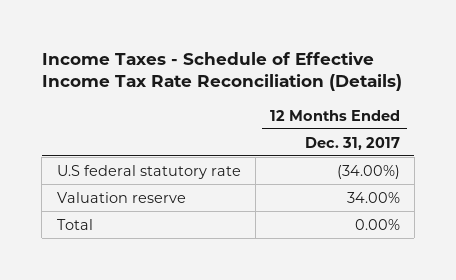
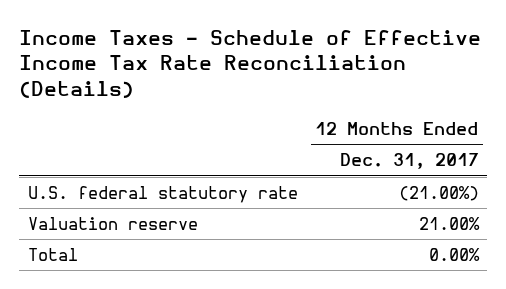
[56,164,241,179] U.S federal statutory rate -> [27,185,298,203] U.S. federal statutory rate
[336,164,400,179] (34.00%) -> [398,185,479,201] (21.00%)
[346,191,400,203] 34.00% -> [418,216,480,230] 21.00%

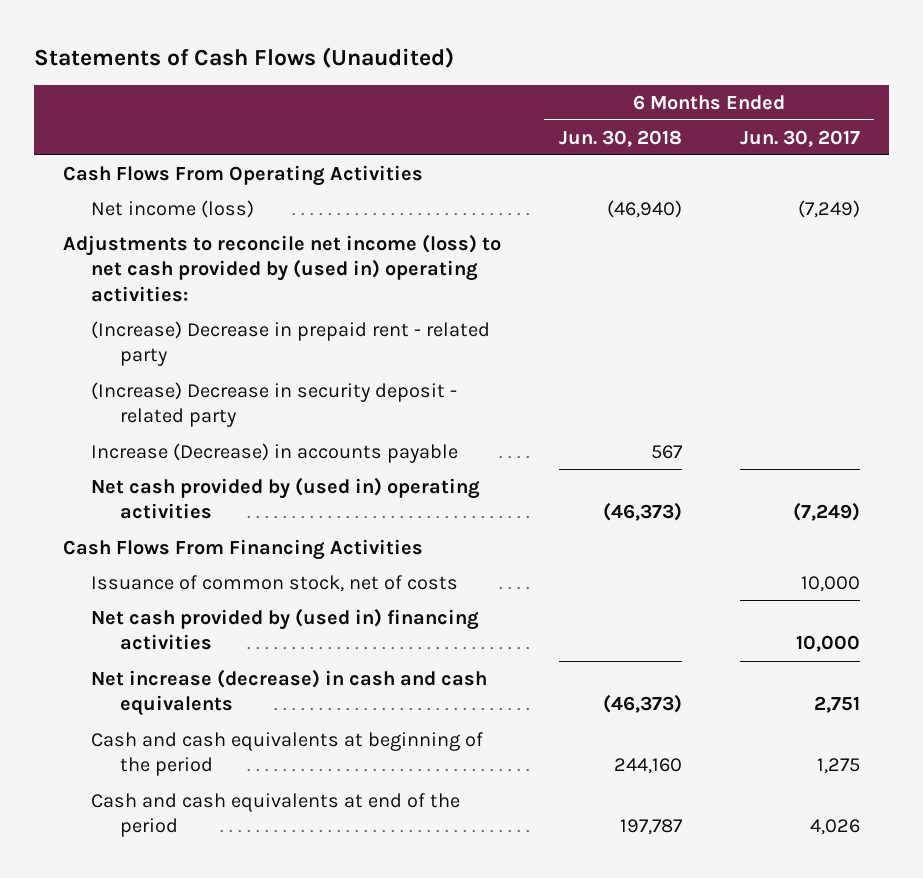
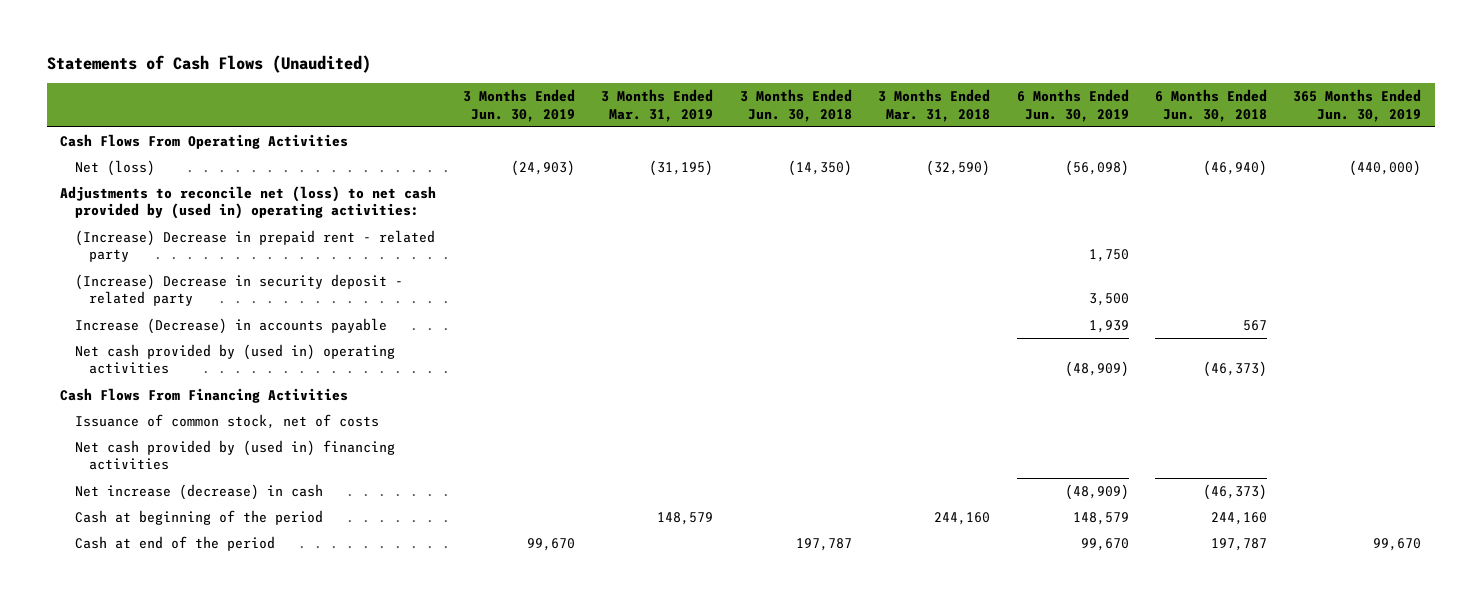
[739,129,860,147] Jun. 30, 2017 -> none
none -> [462,89,575,122] 3 Months Ended Jun. 30, 2019
none -> [601,89,714,122] 3 Months Ended Mar. 31, 2019
none -> [739,89,852,122] 3 Months Ended Jun. 30, 2018
none -> [878,89,991,122] 3 Months Ended Mar. 31, 2018
none -> [1016,89,1129,122] 6 Months Ended Jun. 30, 2019
none -> [1293,89,1422,122] 365 Months Ended Jun. 30, 2019
[91,199,255,218] Net income (loss) -> [74,160,155,177] Net (loss)
[63,233,502,303] Adjustments to reconcile net income (loss) to net cash provided by (used in) operating activities: -> [60,186,437,220] Adjustments to reconcile net (loss) to net cash provided by (used in) operating activities:
[91,668,488,717] Net increase (decrease) in cash and cash equivalents -> [74,484,323,501] Net increase (decrease) in cash
[91,731,484,777] Cash and cash equivalents at beginning of the period -> [74,510,323,526] Cash at beginning of the period
[91,792,461,838] Cash and cash equivalents at end of the period -> [74,536,275,552] Cash at end of the period

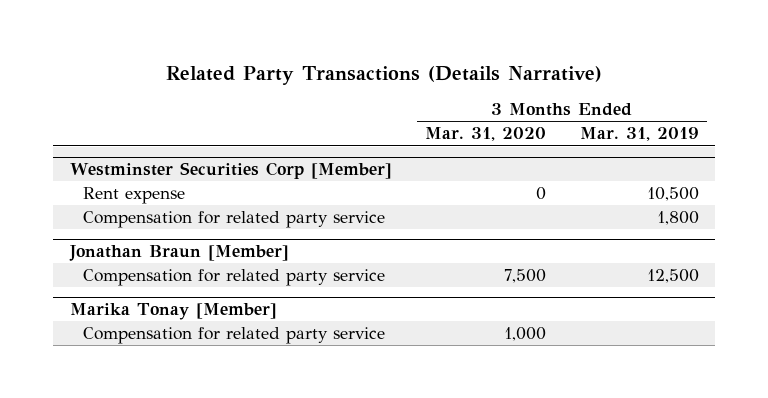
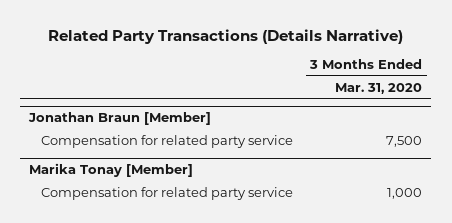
[579,127,699,142] Mar. 31, 2019 -> none
[69,162,392,180] Westminster Securities Corp [Member] -> none
[83,187,186,205] Rent expense -> none
[83,211,386,229] Compensation for related party service -> none

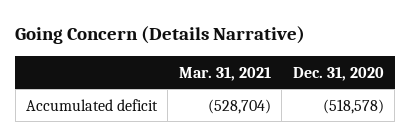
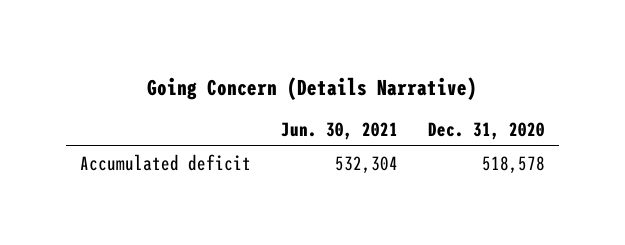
[178,66,271,81] Mar. 31, 2021 -> none
none -> [280,122,398,141] Jun. 30, 2021
[322,98,384,114] (518,578) -> [481,155,545,174] 518,578

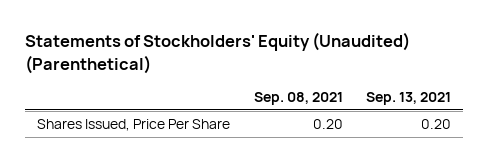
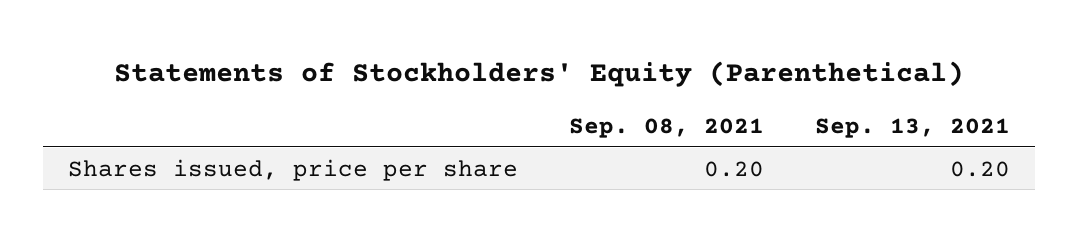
[25,32,411,74] Statements of Stockholders' Equity (Unaudited) (Parenthetical) -> [113,61,964,88] Statements of Stockholders' Equity (Parenthetical)
[37,119,231,132] Shares Issued, Price Per Share -> [68,158,519,181] Shares issued, price per share

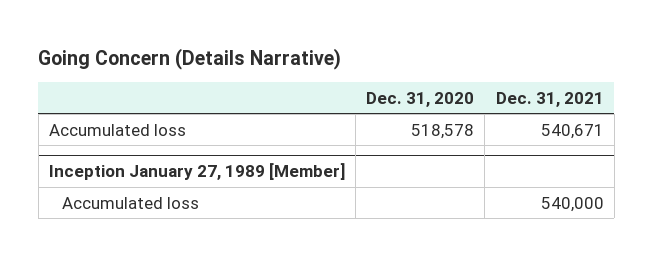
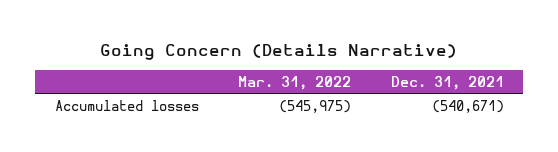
[366,91,475,107] Dec. 31, 2020 -> none
none -> [238,75,352,90] Mar. 31, 2022
[48,163,345,181] Inception January 27, 1989 [Member] -> none
[62,196,200,209] Accumulated loss -> none
[48,123,186,136] Accumulated loss -> [54,99,199,111] Accumulated losses
[540,123,604,139] 540,671 -> [431,99,504,113] (540,671)

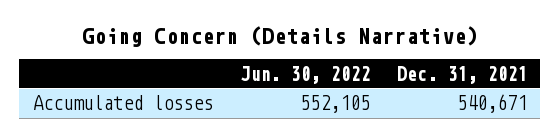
[238,75,352,90] Mar. 31, 2022 -> none
none -> [239,65,370,84] Jun. 30, 2022
[431,99,504,113] (540,671) -> [456,94,527,114] 540,671

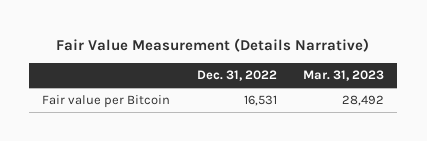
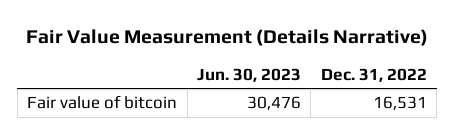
[303,70,385,82] Mar. 31, 2023 -> none
none -> [197,67,302,82] Jun. 30, 2023
[42,95,171,109] Fair value per Bitcoin -> [27,95,178,110] Fair value of bitcoin

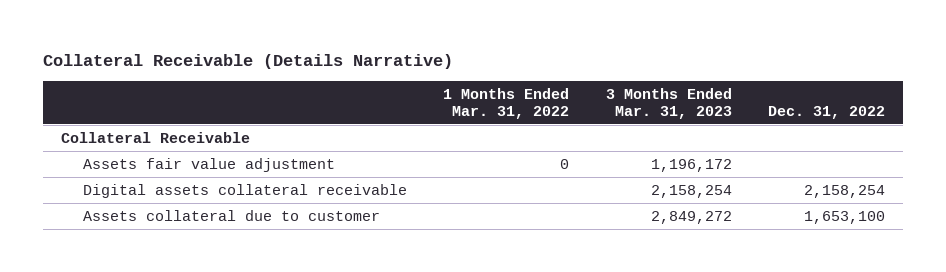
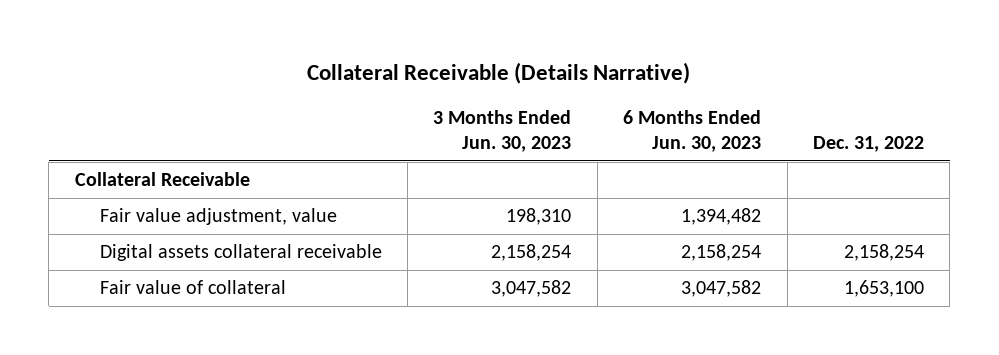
[443,87,570,119] 1 Months Ended Mar. 31, 2022 -> none
[605,87,732,119] 3 Months Ended Mar. 31, 2023 -> none
none -> [433,109,572,153] 3 Months Ended Jun. 30, 2023
none -> [623,109,762,153] 6 Months Ended Jun. 30, 2023
[83,157,336,172] Assets fair value adjustment -> [99,208,337,226] Fair value adjustment, value
[83,209,381,221] Assets collateral due to customer -> [99,280,286,295] Fair value of collateral

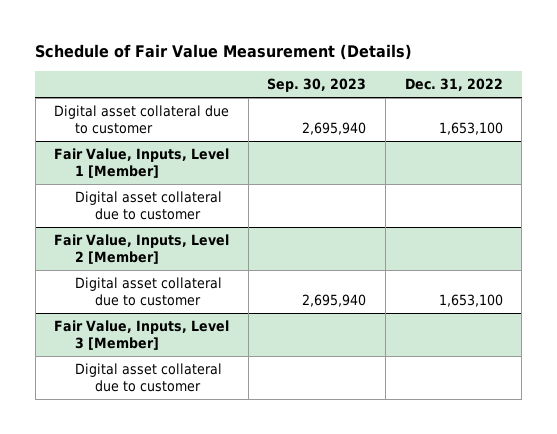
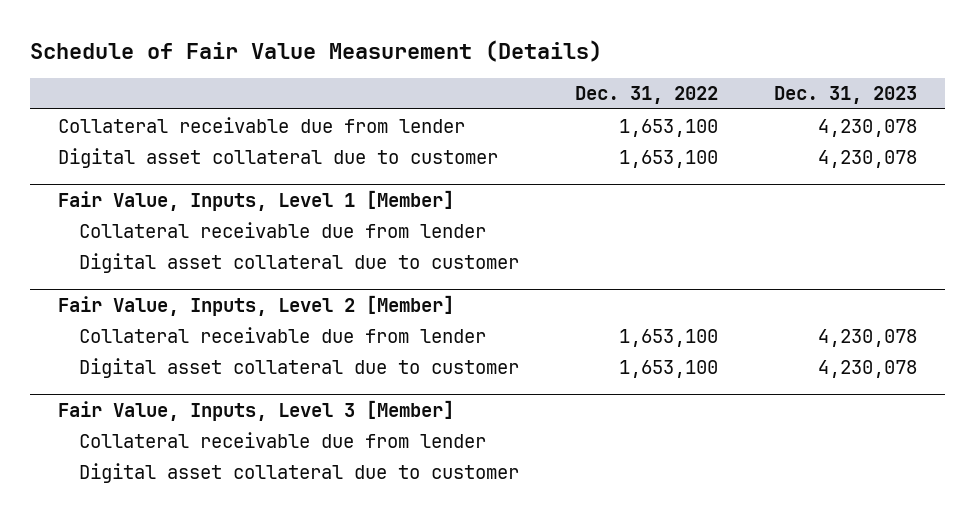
[267,78,367,93] Sep. 30, 2023 -> none
none -> [773,86,917,105] Dec. 31, 2023
none -> [57,116,465,133] Collateral receivable due from lender
none -> [78,221,486,238] Collateral receivable due from lender
none -> [78,326,486,343] Collateral receivable due from lender
none -> [78,431,486,448] Collateral receivable due from lender

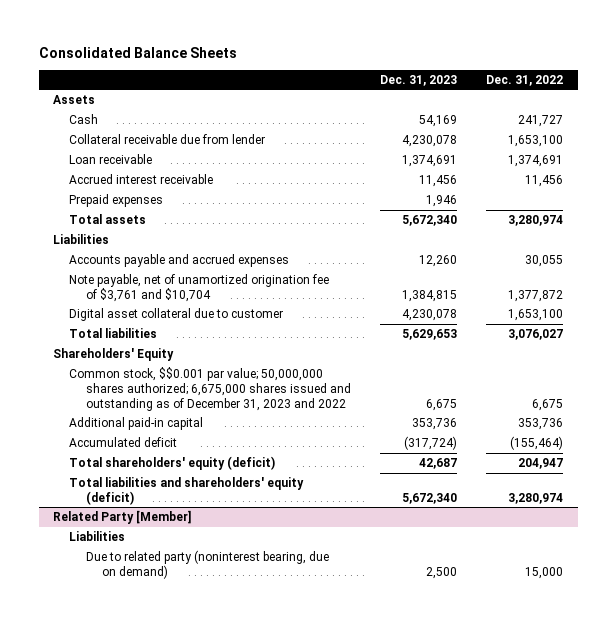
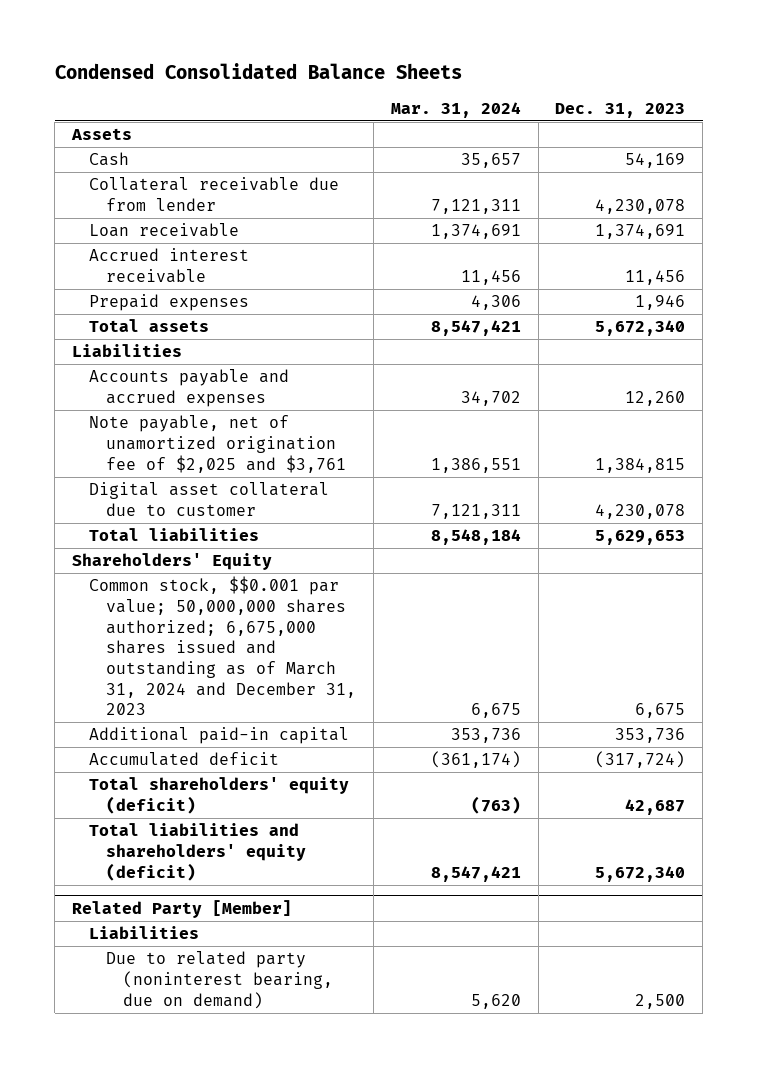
[38,46,237,58] Consolidated Balance Sheets -> [54,63,462,80] Condensed Consolidated Balance Sheets
[486,74,564,86] Dec. 31, 2022 -> none
none -> [390,101,521,118] Mar. 31, 2024
[69,274,330,302] Note payable, net of unamortized origination fee of $3,761 and $10,704 -> [88,415,347,473] Note payable, net of unamortized origination fee of $2,025 and $3,761
[69,367,351,411] Common stock, $$0.001 par value; 50,000,000 shares authorized; 6,675,000 shares issued and outstanding as of December 31, 2023 and 2022 -> [88,576,357,716] Common stock, $$0.001 par value; 50,000,000 shares authorized; 6,675,000 shares issued and outstanding as of March 31, 2024 and December 31, 2023

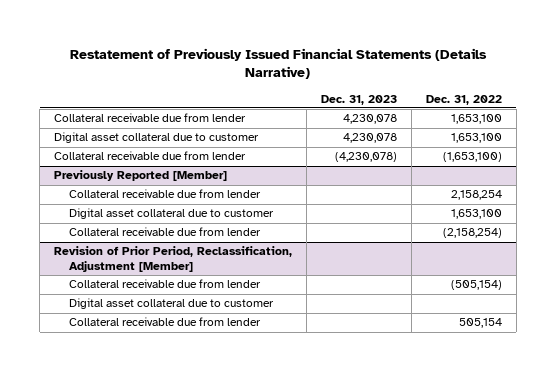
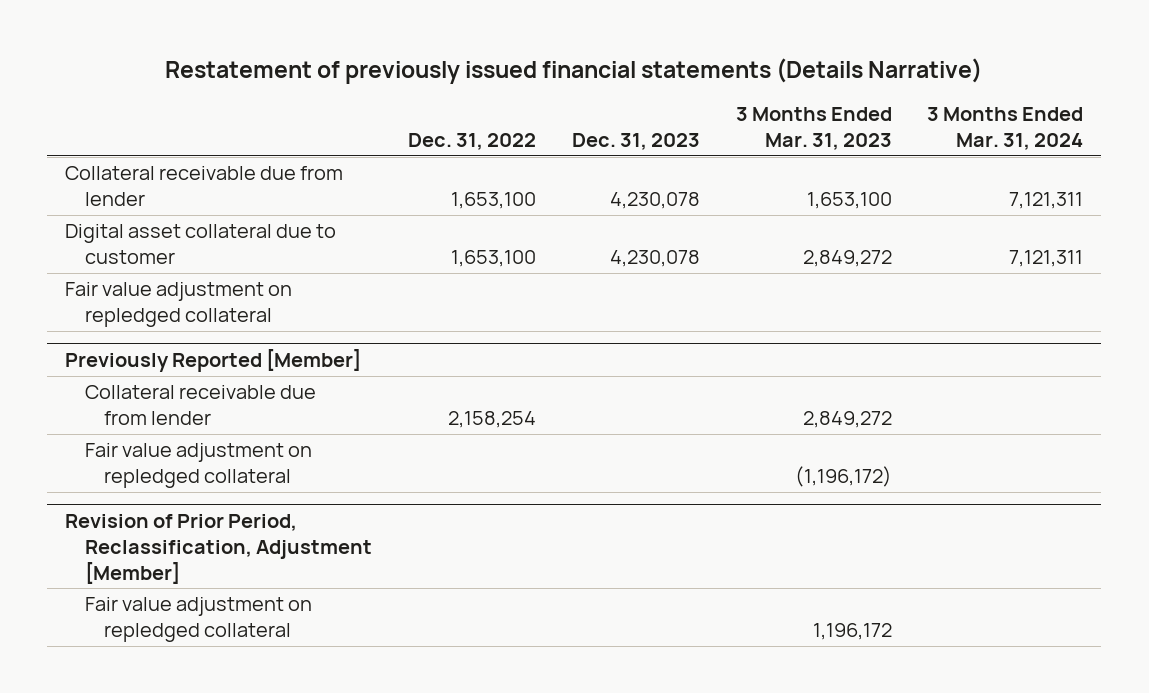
[70,47,488,80] Restatement of Previously Issued Financial Statements (Details Narrative) -> [165,58,983,85] Restatement of previously issued financial statements (Details Narrative)
none -> [735,107,892,150] 3 Months Ended Mar. 31, 2023
none -> [927,107,1084,150] 3 Months Ended Mar. 31, 2024
[54,151,247,161] Collateral receivable due from lender -> none
none -> [65,282,293,327] Fair value adjustment on repledged collateral
[69,208,275,220] Digital asset collateral due to customer -> none
[69,227,262,237] Collateral receivable due from lender -> none
none -> [84,443,312,488] Fair value adjustment on repledged collateral
[69,279,262,289] Collateral receivable due from lender -> none
[69,298,275,310] Digital asset collateral due to customer -> none
[69,317,262,327] Collateral receivable due from lender -> none
none -> [84,597,312,642] Fair value adjustment on repledged collateral

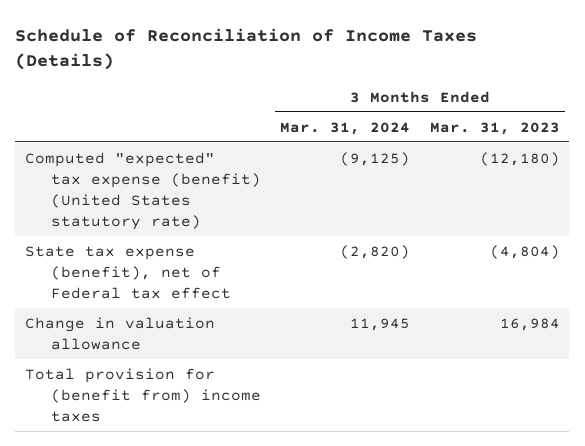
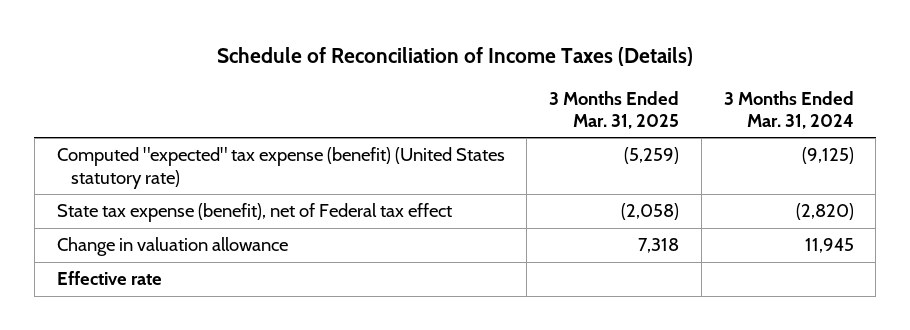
[429,121,560,135] Mar. 31, 2023 -> none
none -> [549,90,680,129] 3 Months Ended Mar. 31, 2025
[25,367,261,422] Total provision for (benefit from) income taxes -> [56,271,162,286] Effective rate

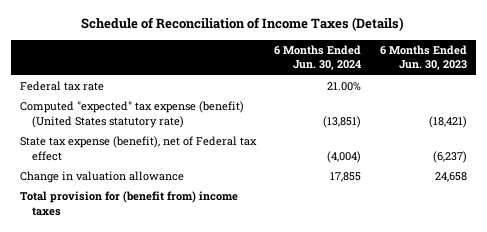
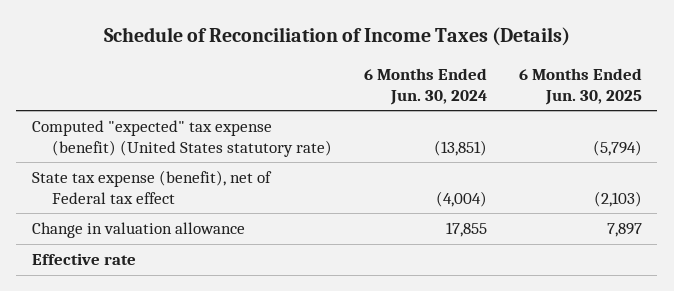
[379,44,467,71] 6 Months Ended Jun. 30, 2023 -> none
none -> [518,68,642,105] 6 Months Ended Jun. 30, 2025
[20,81,105,92] Federal tax rate -> none
[20,191,239,216] Total provision for (benefit from) income taxes -> [32,252,137,265] Effective rate

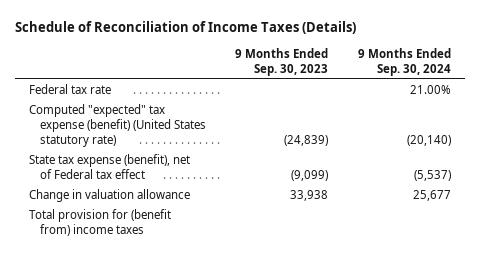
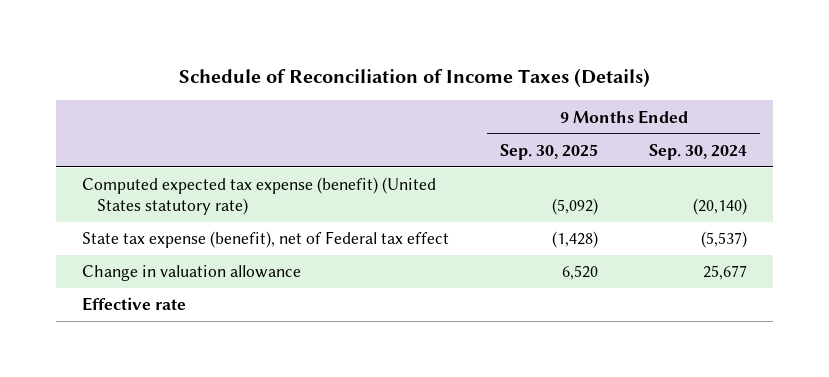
[235,48,329,76] 9 Months Ended Sep. 30, 2023 -> none
none -> [500,143,599,160] Sep. 30, 2025
[29,84,112,95] Federal tax rate -> none
[29,104,206,147] Computed "expected" tax expense (benefit) (United States statutory rate) -> [81,177,436,216] Computed expected tax expense (benefit) (United States statutory rate)
[29,209,172,237] Total provision for (benefit from) income taxes -> [81,297,186,312] Effective rate

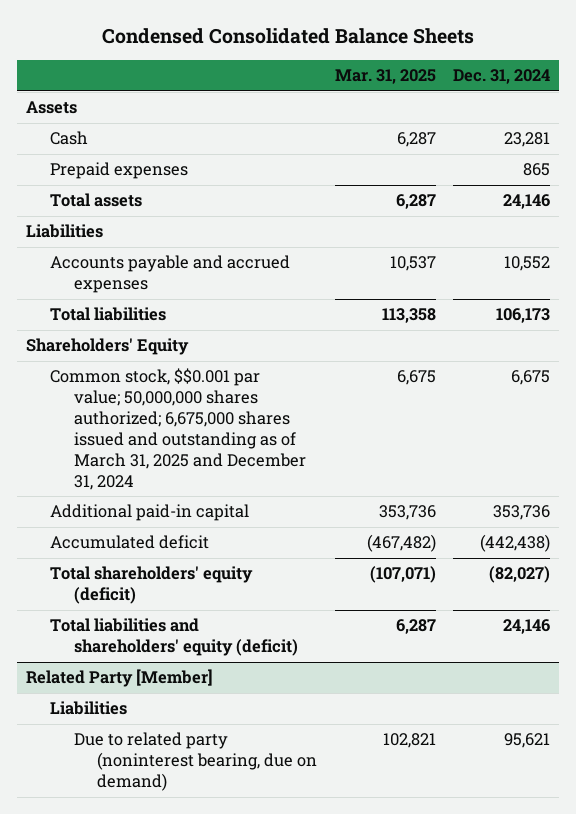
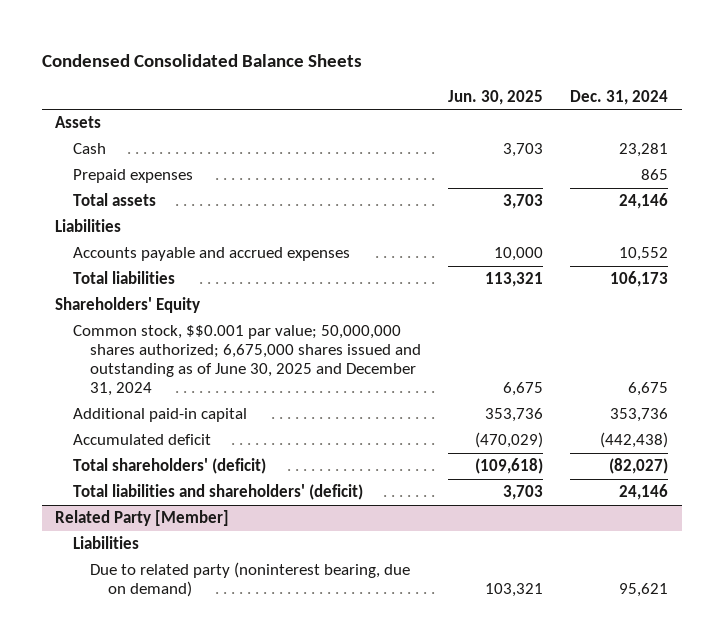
[334,69,436,85] Mar. 31, 2025 -> none
none -> [448,89,544,105] Jun. 30, 2025
[49,368,306,490] Common stock, $$0.001 par value; 50,000,000 shares authorized; 6,675,000 shares issued and outstanding as of March 31, 2025 and December 31, 2024 -> [72,325,422,397] Common stock, $$0.001 par value; 50,000,000 shares authorized; 6,675,000 shares issued and outstanding as of June 30, 2025 and December 31, 2024
[49,566,253,605] Total shareholders' equity (deficit) -> [72,458,266,475] Total shareholders' (deficit)
[49,618,298,657] Total liabilities and shareholders' equity (deficit) -> [72,484,363,501] Total liabilities and shareholders' (deficit)

